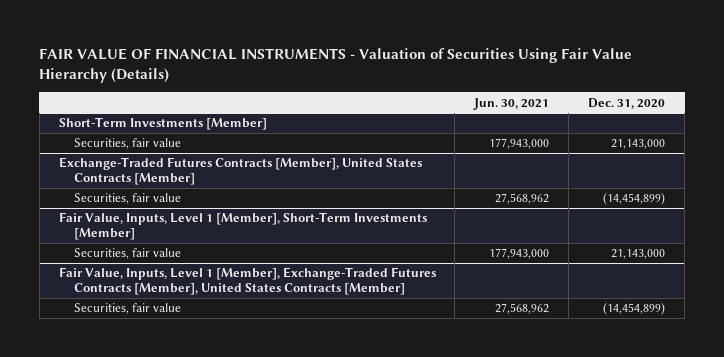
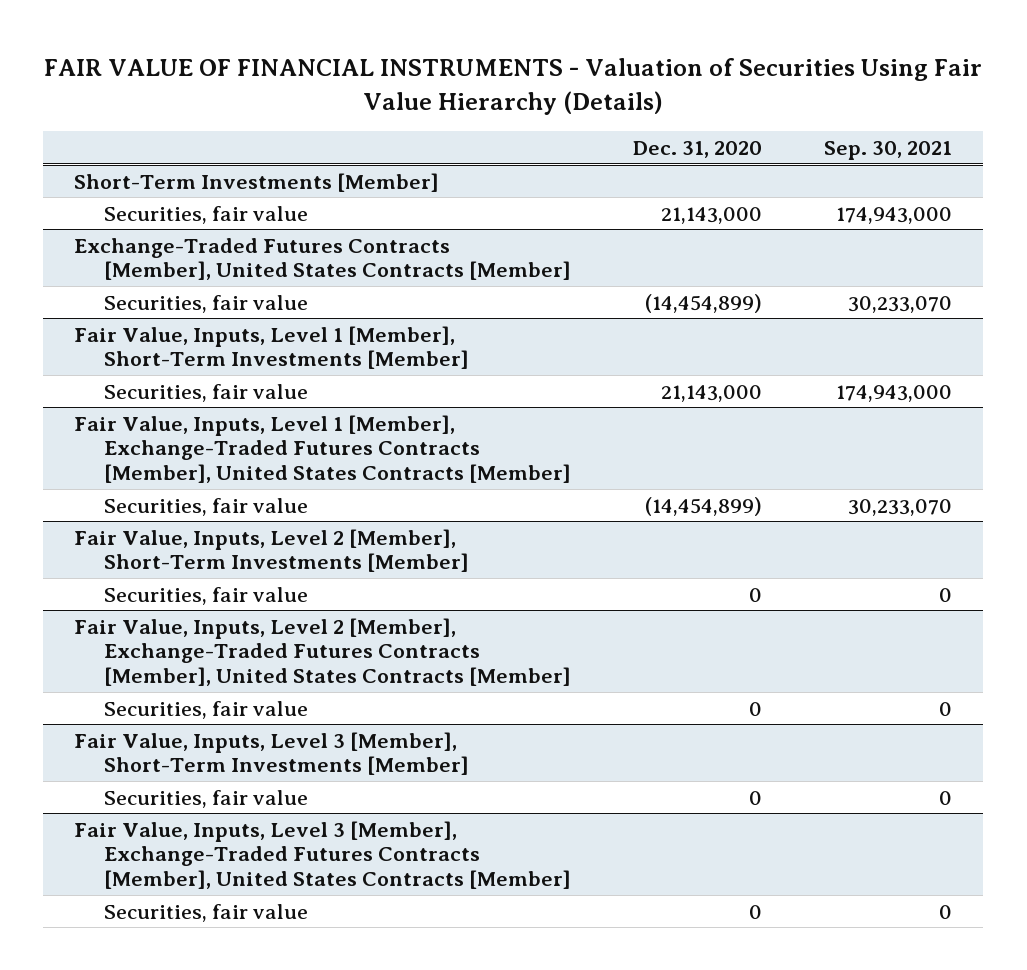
[473,97,550,110] Jun. 30, 2021 -> none
none -> [824,140,953,160] Sep. 30, 2021
none -> [74,528,470,573] Fair Value, Inputs, Level 2 [Member], Short-Term Investments [Member]
none -> [104,586,309,605] Securities, fair value
none -> [74,617,572,687] Fair Value, Inputs, Level 2 [Member], Exchange-Traded Futures Contracts [Member], United States Contracts [Member]
none -> [104,700,309,719] Securities, fair value
none -> [74,731,470,776] Fair Value, Inputs, Level 3 [Member], Short-Term Investments [Member]
none -> [104,789,309,808] Securities, fair value
none -> [74,820,572,890] Fair Value, Inputs, Level 3 [Member], Exchange-Traded Futures Contracts [Member], United States Contracts [Member]
none -> [104,903,309,922] Securities, fair value

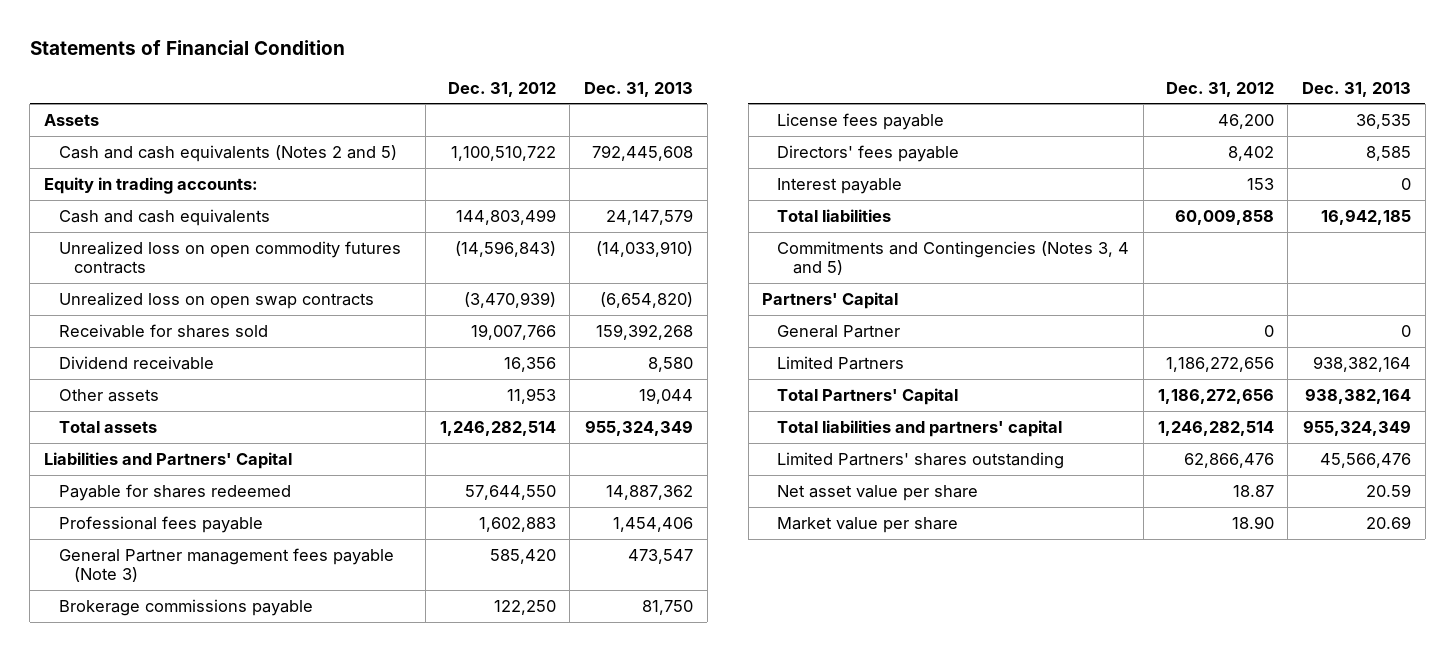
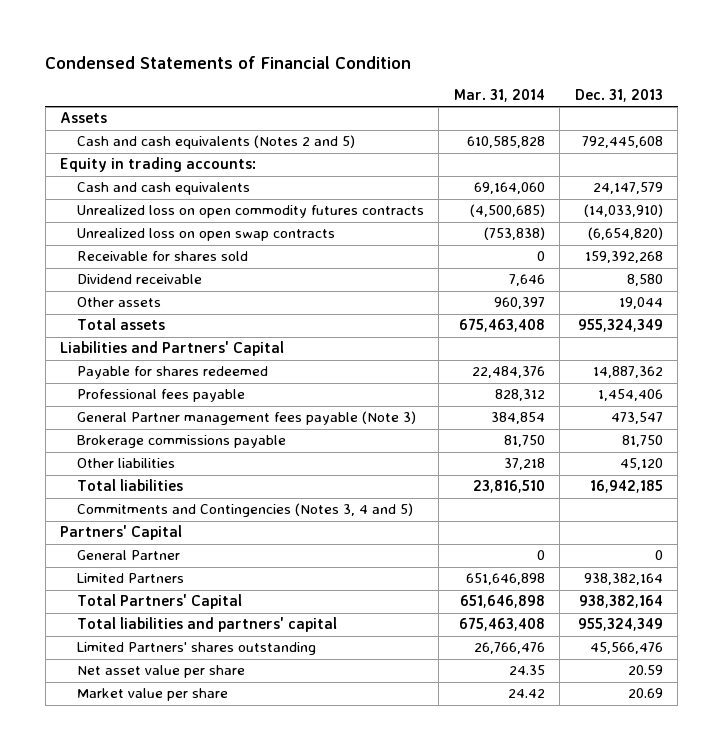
[29,40,345,56] Statements of Financial Condition -> [45,55,412,69] Condensed Statements of Financial Condition
[447,81,556,97] Dec. 31, 2012 -> none
none -> [453,89,545,103] Mar. 31, 2014
[777,112,945,130] License fees payable -> none
[777,144,960,162] Directors' fees payable -> none
[777,177,903,194] Interest payable -> none
none -> [76,458,175,469] Other liabilities

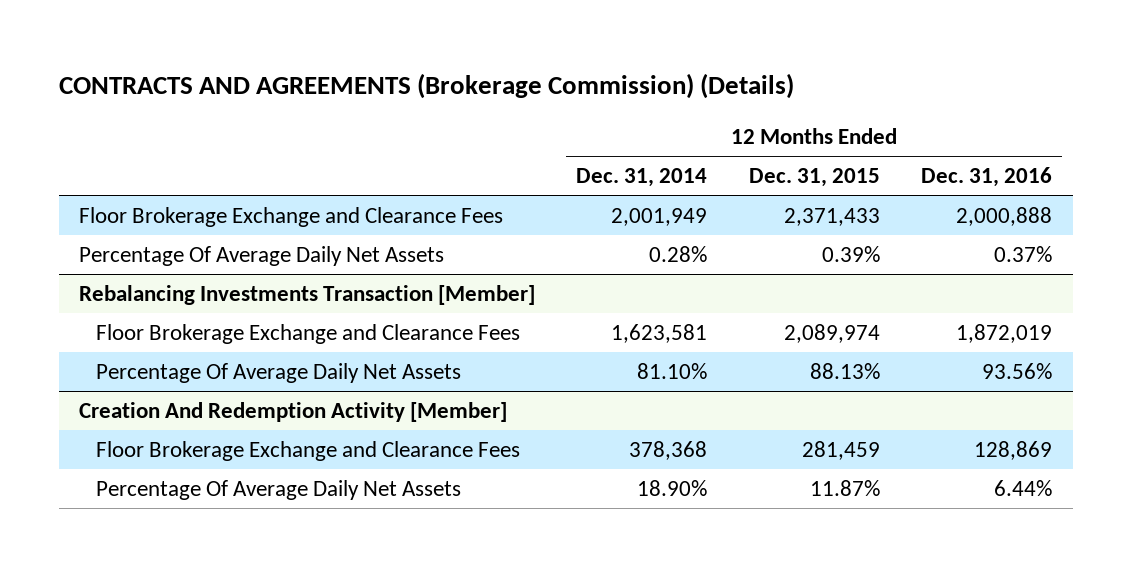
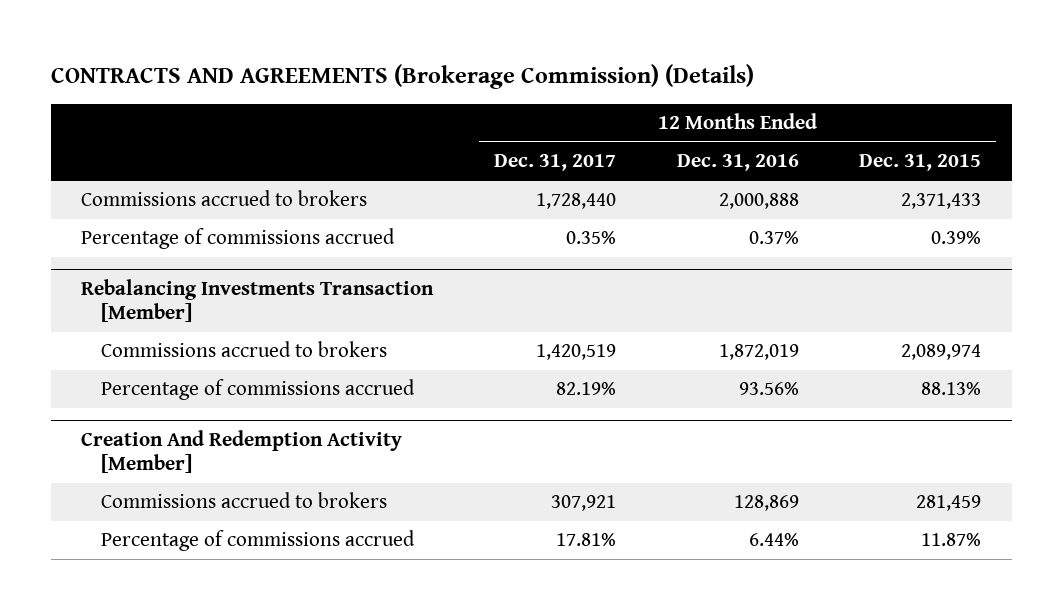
[576,168,708,188] Dec. 31, 2014 -> none
none -> [494,154,617,172] Dec. 31, 2017
[79,206,504,227] Floor Brokerage Exchange and Clearance Fees -> [81,190,368,207] Commissions accrued to brokers
[79,245,445,266] Percentage Of Average Daily Net Assets -> [81,228,396,250] Percentage of commissions accrued
[96,323,521,344] Floor Brokerage Exchange and Clearance Fees -> [100,341,387,358] Commissions accrued to brokers
[96,362,462,383] Percentage Of Average Daily Net Assets -> [100,379,415,401] Percentage of commissions accrued
[96,440,521,461] Floor Brokerage Exchange and Clearance Fees -> [100,492,387,509] Commissions accrued to brokers
[96,479,462,500] Percentage Of Average Daily Net Assets -> [100,530,415,552] Percentage of commissions accrued

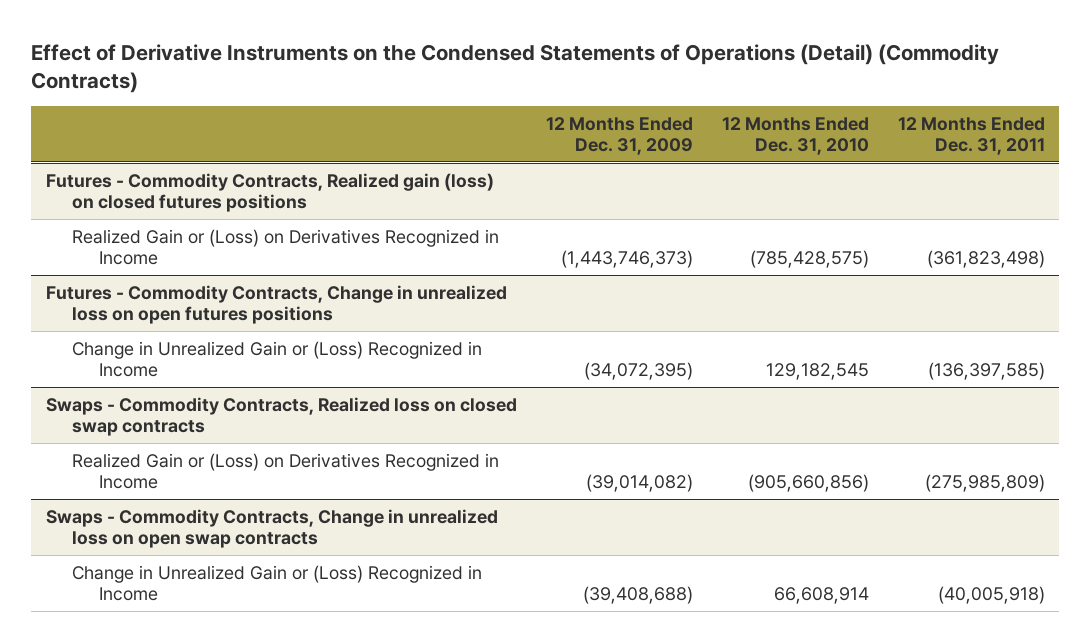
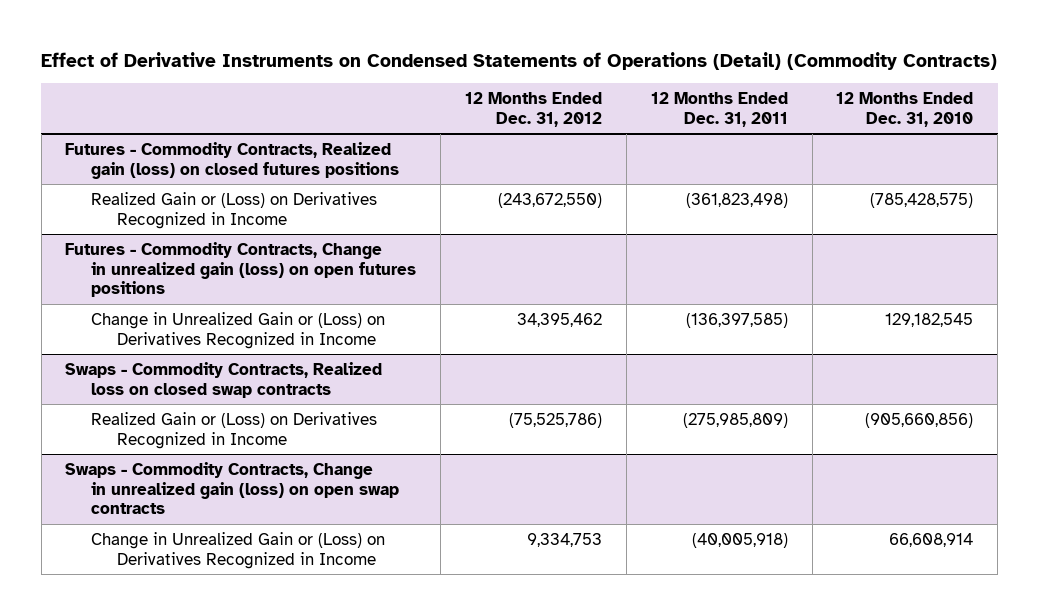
[31,43,1000,93] Effect of Derivative Instruments on the Condensed Statements of Operations (Detail) (Commodity Contracts) -> [41,51,998,70] Effect of Derivative Instruments on Condensed Statements of Operations (Detail) (Commodity Contracts)
[545,116,693,156] 12 Months Ended Dec. 31, 2009 -> none
none -> [465,92,603,127] 12 Months Ended Dec. 31, 2012
[45,284,507,325] Futures - Commodity Contracts, Change in unrealized loss on open futures positions -> [65,241,417,298] Futures - Commodity Contracts, Change in unrealized gain (loss) on open futures positions
[72,340,483,378] Change in Unrealized Gain or (Loss) Recognized in Income -> [91,311,386,349] Change in Unrealized Gain or (Loss) on Derivatives Recognized in Income
[45,508,498,549] Swaps - Commodity Contracts, Change in unrealized loss on open swap contracts -> [65,461,400,515] Swaps - Commodity Contracts, Change in unrealized gain (loss) on open swap contracts
[72,564,483,602] Change in Unrealized Gain or (Loss) Recognized in Income -> [91,531,386,569] Change in Unrealized Gain or (Loss) on Derivatives Recognized in Income

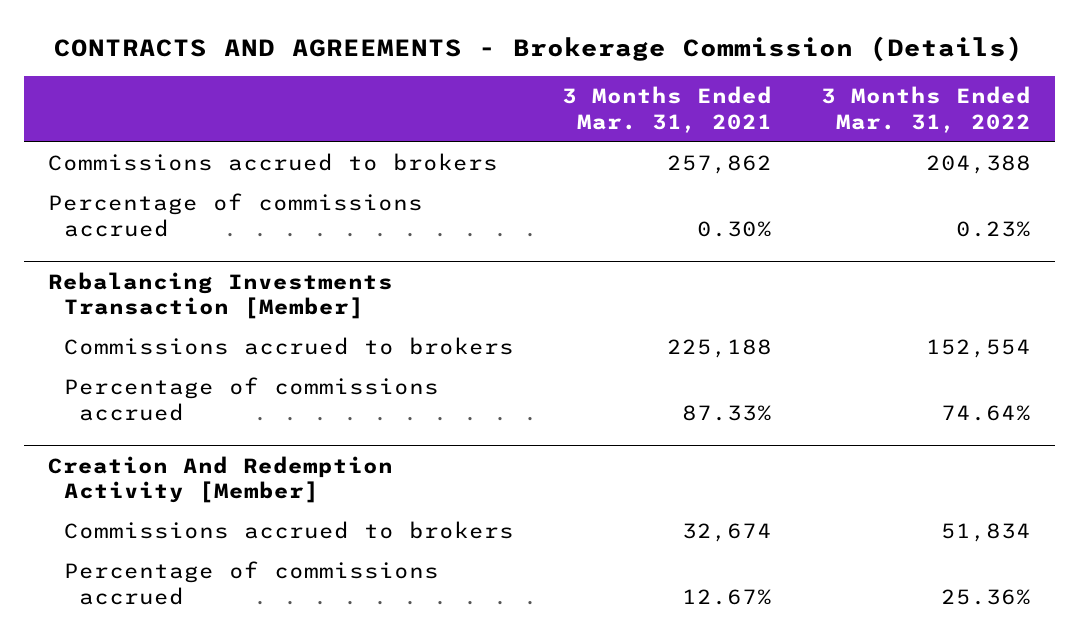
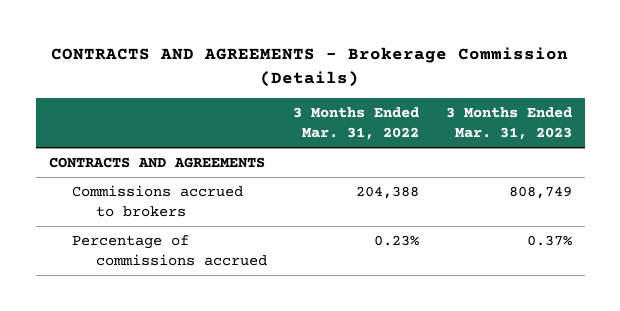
[562,86,773,133] 3 Months Ended Mar. 31, 2021 -> none
none -> [445,107,572,140] 3 Months Ended Mar. 31, 2023
none -> [48,157,265,169] CONTRACTS AND AGREEMENTS
[48,271,394,320] Rebalancing Investments Transaction [Member] -> none
[63,337,514,356] Commissions accrued to brokers -> none
[63,377,439,421] Percentage of commissions accrued -> none
[48,455,394,504] Creation And Redemption Activity [Member] -> none
[63,521,514,540] Commissions accrued to brokers -> none
[63,561,439,605] Percentage of commissions accrued -> none

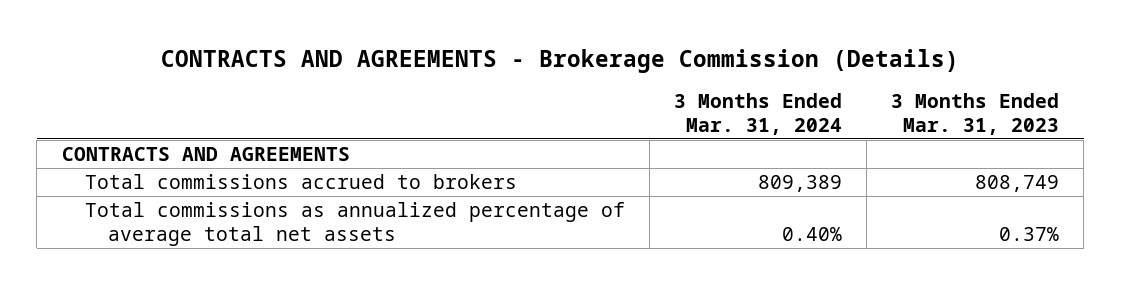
[293,107,420,140] 3 Months Ended Mar. 31, 2022 -> none
none -> [673,92,842,135] 3 Months Ended Mar. 31, 2024
[72,185,244,217] Commissions accrued to brokers -> [84,174,517,190] Total commissions accrued to brokers
[72,235,268,266] Percentage of commissions accrued -> [84,202,625,246] Total commissions as annualized percentage of average total net assets

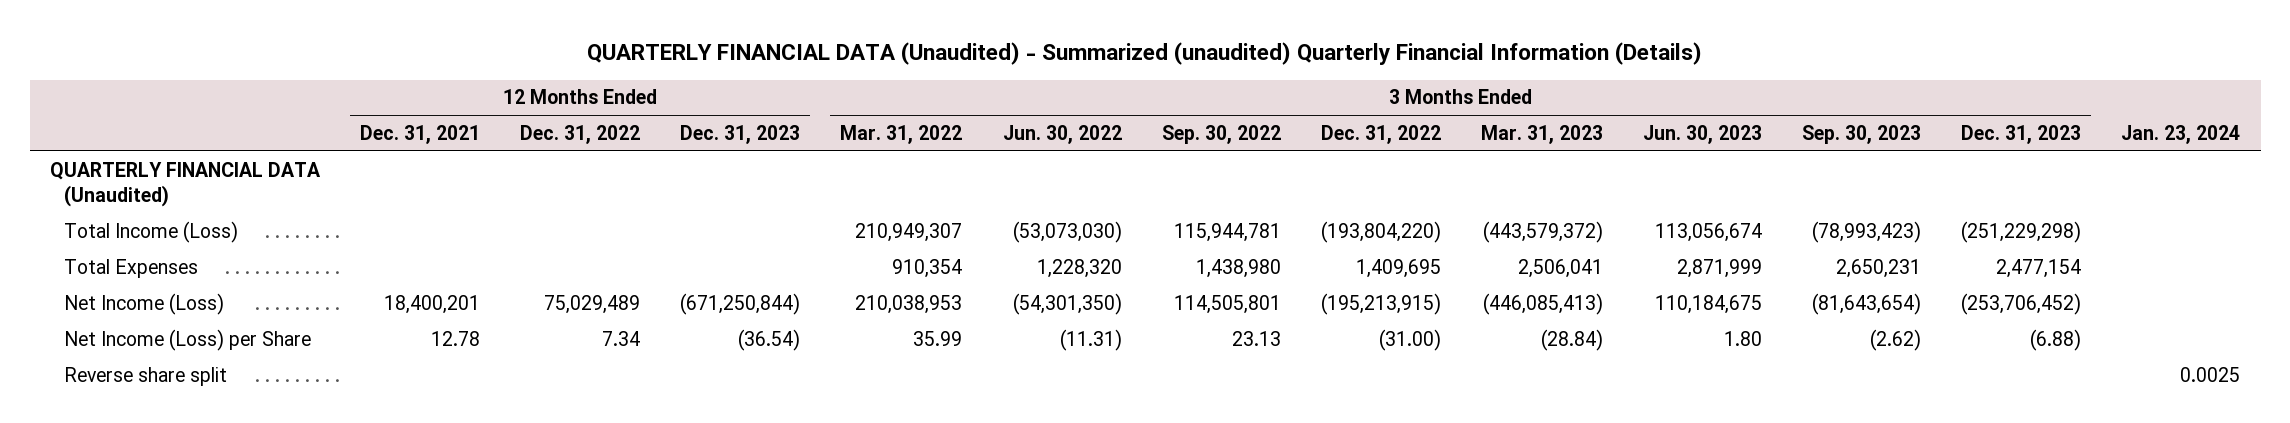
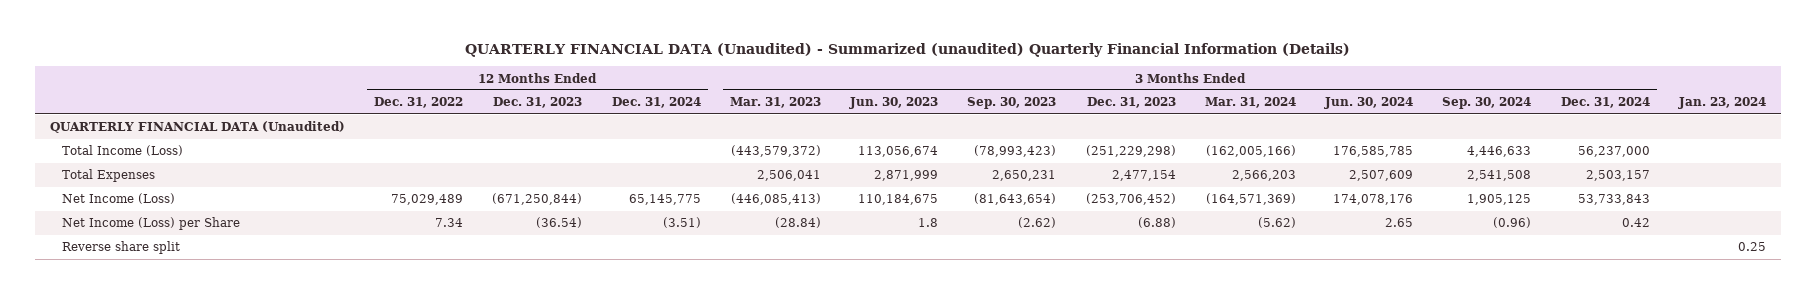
[360,124,481,144] Dec. 31, 2021 -> none
[840,124,963,144] Mar. 31, 2022 -> none
[1002,124,1122,144] Jun. 30, 2022 -> none
[1161,124,1281,144] Sep. 30, 2022 -> none
[1320,124,1441,144] Dec. 31, 2022 -> none
none -> [611,97,701,109] Dec. 31, 2024
none -> [1204,97,1296,109] Mar. 31, 2024
none -> [1324,97,1414,110] Jun. 30, 2024
none -> [1442,97,1532,110] Sep. 30, 2024
none -> [1560,97,1650,109] Dec. 31, 2024
[1724,330,1763,346] 1.80 -> [918,218,939,228] 1.8
[2180,366,2241,382] 0.0025 -> [1738,242,1767,252] 0.25

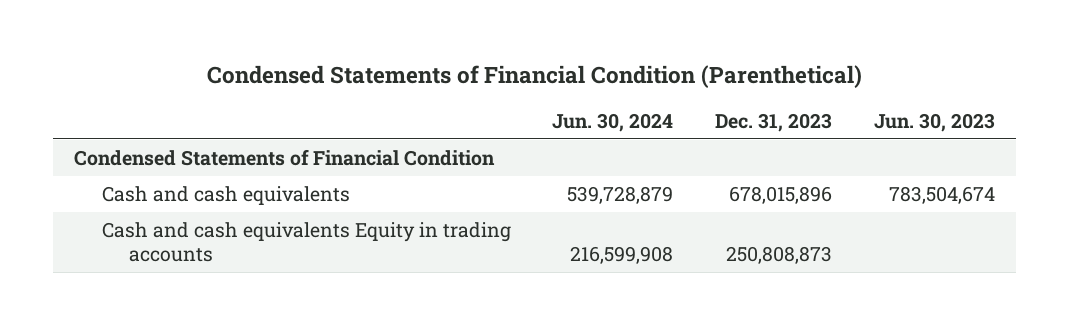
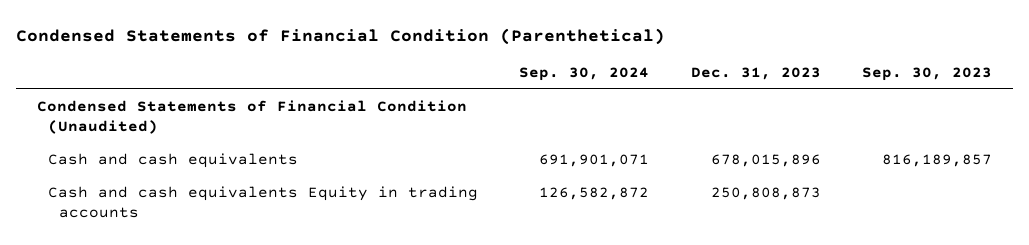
[552,112,674,132] Jun. 30, 2024 -> none
[874,112,996,132] Jun. 30, 2023 -> none
none -> [519,67,650,82] Sep. 30, 2024
none -> [861,67,992,82] Sep. 30, 2023
[74,148,496,166] Condensed Statements of Financial Condition -> [36,99,467,135] Condensed Statements of Financial Condition (Unaudited)

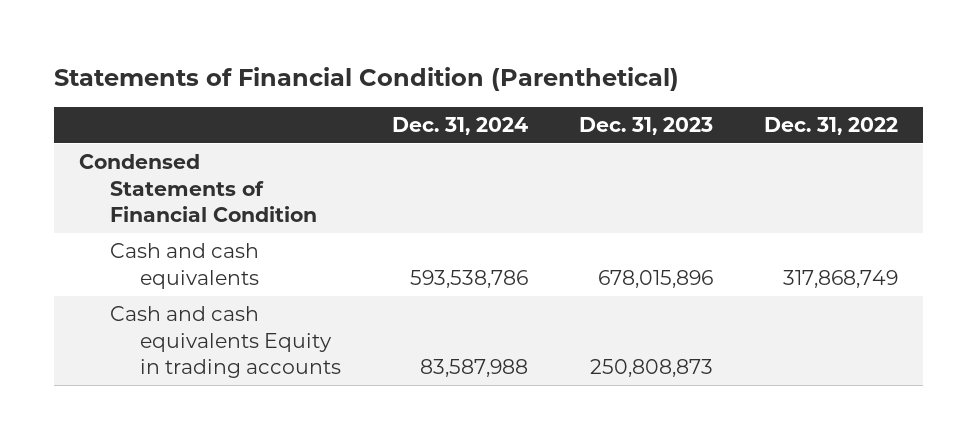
[16,27,666,45] Condensed Statements of Financial Condition (Parenthetical) -> [54,67,680,92] Statements of Financial Condition (Parenthetical)
[519,67,650,82] Sep. 30, 2024 -> none
[861,67,992,82] Sep. 30, 2023 -> none
none -> [391,117,528,136] Dec. 31, 2024
none -> [763,117,898,136] Dec. 31, 2022
[36,99,467,135] Condensed Statements of Financial Condition (Unaudited) -> [79,154,317,223] Condensed Statements of Financial Condition

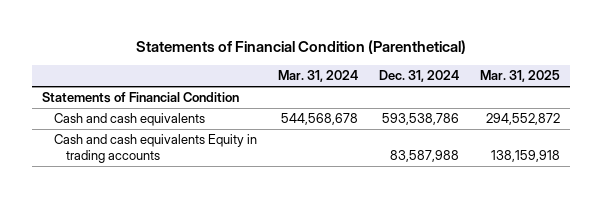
[578,117,713,136] Dec. 31, 2023 -> none
[763,117,898,136] Dec. 31, 2022 -> none
none -> [277,70,358,83] Mar. 31, 2024
none -> [479,70,560,83] Mar. 31, 2025
[79,154,317,223] Condensed Statements of Financial Condition -> [42,92,240,104] Statements of Financial Condition

